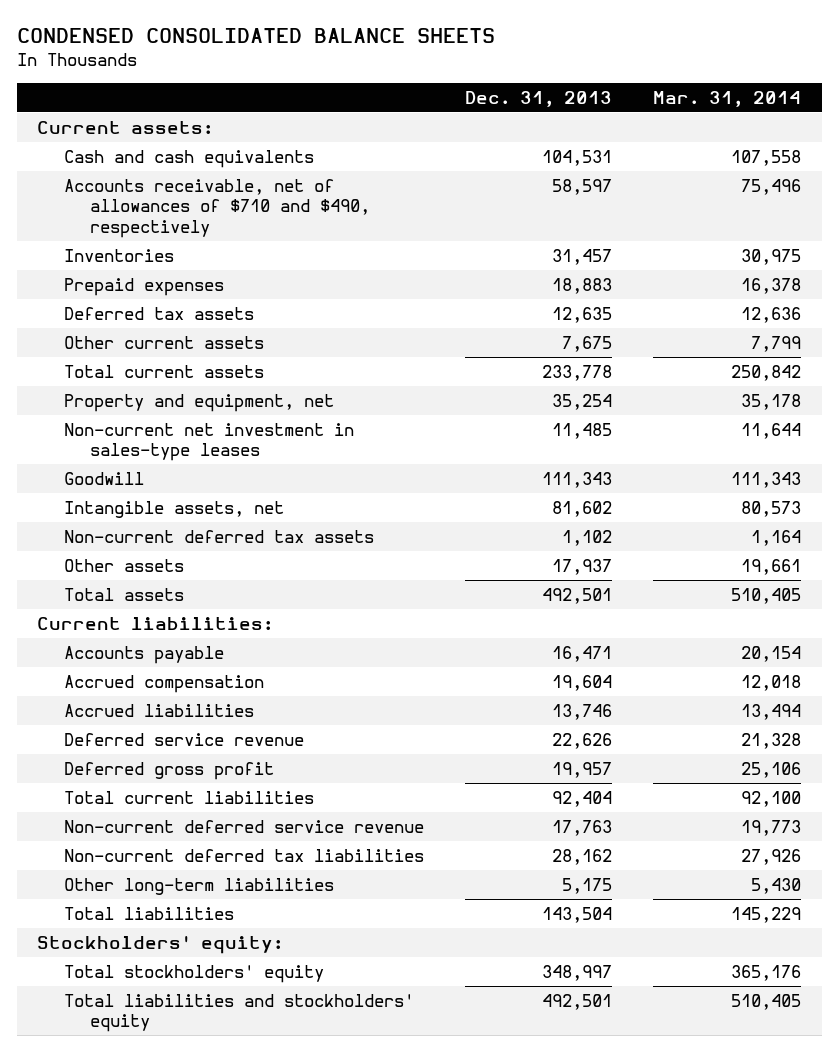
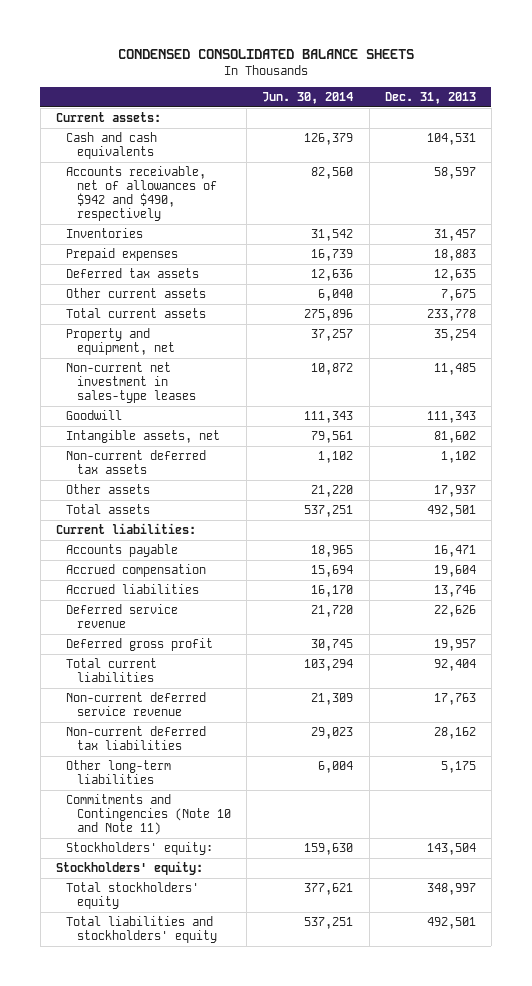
[653,90,802,107] Mar. 31, 2014 -> none
none -> [262,91,354,104] Jun. 30, 2014
[63,178,371,239] Accounts receivable, net of allowances of $710 and $490, respectively -> [66,166,217,222] Accounts receivable, net of allowances of $942 and $490, respectively
none -> [66,794,231,836] Commitments and Contingencies (Note 10 and Note 11)
[63,906,234,920] Total liabilities -> [66,842,214,856] Stockholders' equity:

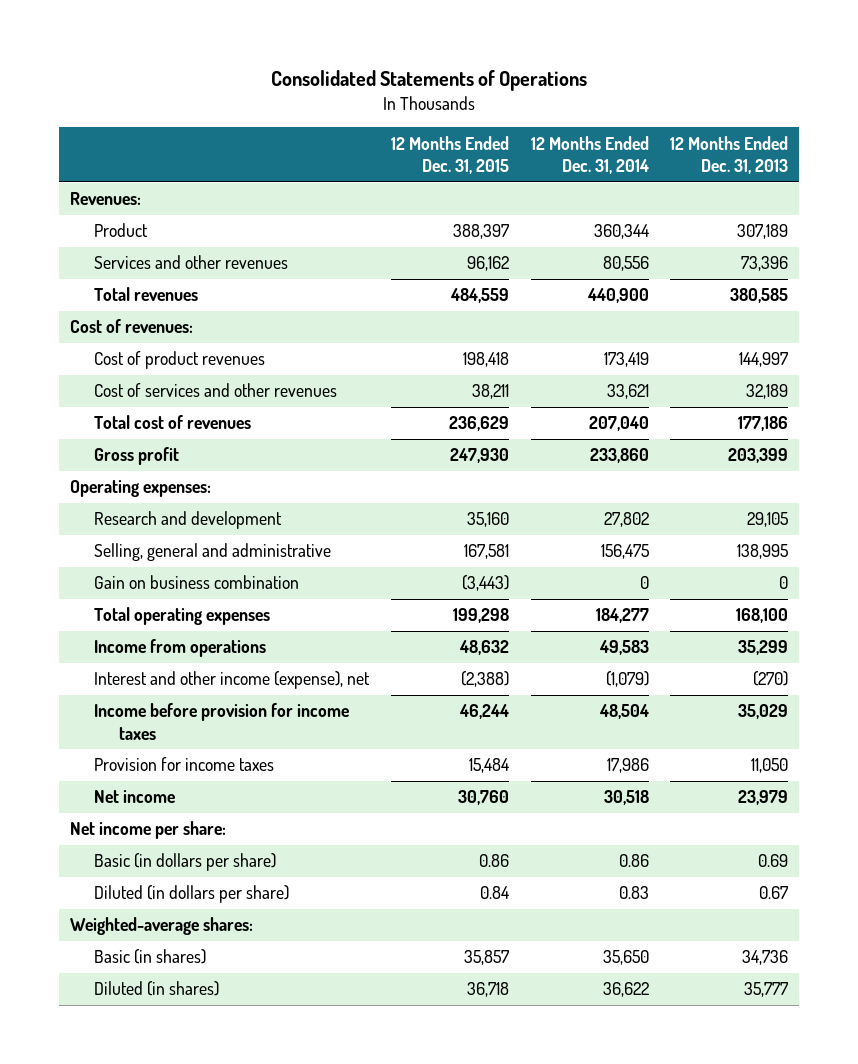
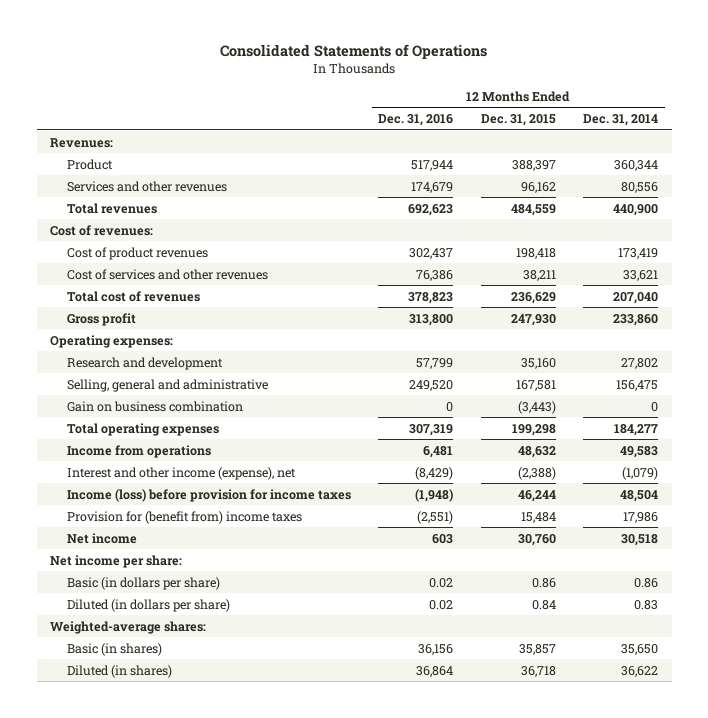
[670,135,789,175] 12 Months Ended Dec. 31, 2013 -> none
none -> [378,114,454,127] Dec. 31, 2016
[94,703,350,740] Income before provision for income taxes -> [67,488,352,502] Income (loss) before provision for income taxes
[94,757,275,772] Provision for income taxes -> [67,510,303,524] Provision for (benefit from) income taxes

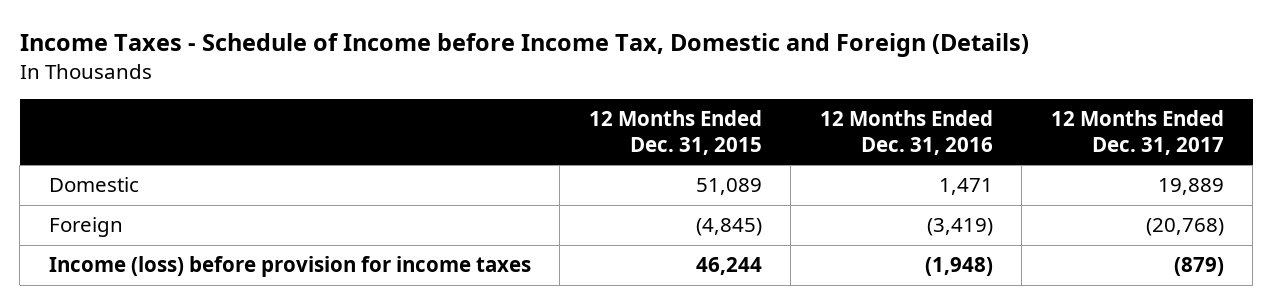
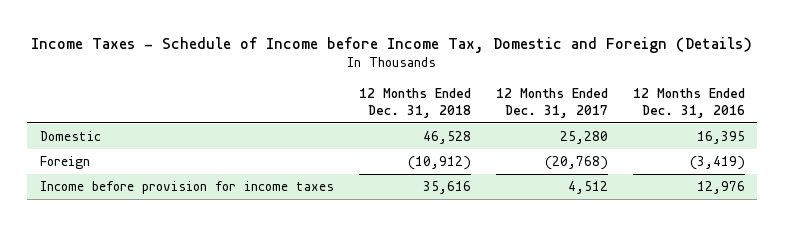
[588,110,762,155] 12 Months Ended Dec. 31, 2015 -> none
none -> [358,88,471,118] 12 Months Ended Dec. 31, 2018
[938,178,993,196] 1,471 -> [696,131,745,145] 16,395
[1157,178,1224,196] 19,889 -> [559,131,608,145] 25,280
[48,256,531,278] Income (loss) before provision for income taxes -> [39,181,334,195] Income before provision for income taxes
[924,257,993,277] (1,948) -> [696,181,745,195] 12,976
[1173,257,1224,277] (879) -> [567,181,608,195] 4,512

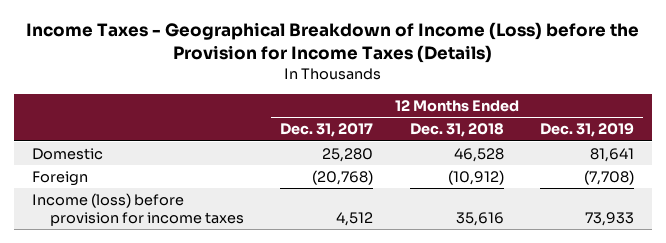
[31,36,753,53] Income Taxes - Schedule of Income before Income Tax, Domestic and Foreign (Details) -> [25,22,639,64] Income Taxes - Geographical Breakdown of Income (Loss) before the Provision for Income Taxes (Details)
[632,88,745,118] 12 Months Ended Dec. 31, 2016 -> none
none -> [540,123,635,138] Dec. 31, 2019
[39,181,334,195] Income before provision for income taxes -> [31,193,245,226] Income (loss) before provision for income taxes

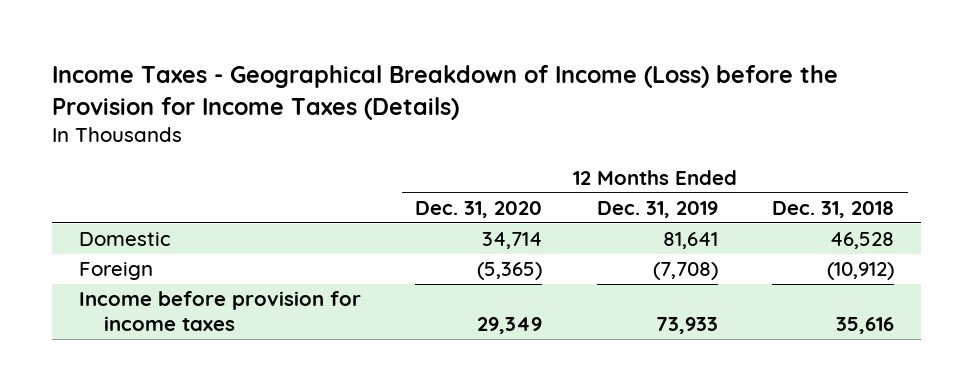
[280,123,374,138] Dec. 31, 2017 -> none
none -> [415,200,543,218] Dec. 31, 2020
[31,193,245,226] Income (loss) before provision for income taxes -> [78,291,361,332] Income before provision for income taxes

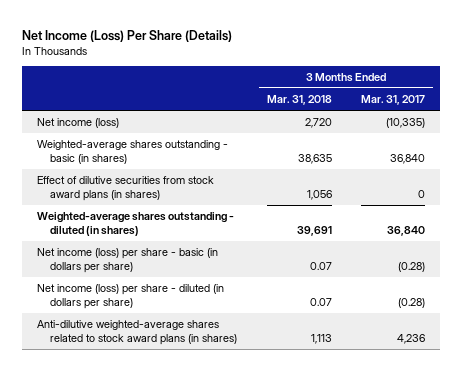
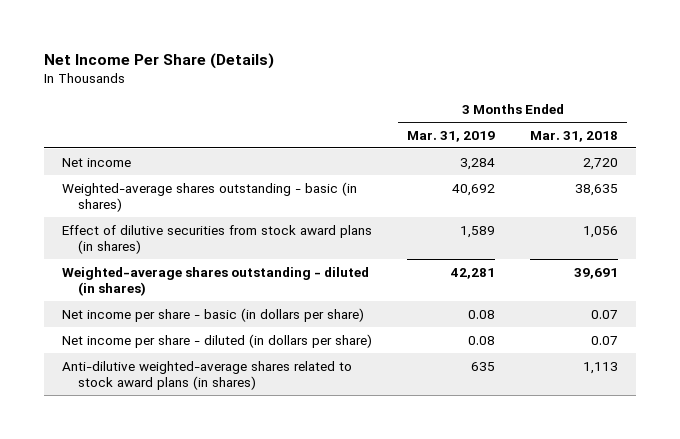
[22,29,233,42] Net Income (Loss) Per Share (Details) -> [43,52,274,69] Net Income Per Share (Details)
[361,95,426,106] Mar. 31, 2017 -> none
none -> [406,130,495,142] Mar. 31, 2019
[37,118,120,129] Net income (loss) -> [61,157,131,167] Net income
[37,248,219,274] Net income (loss) per share - basic (in dollars per share) -> [61,307,364,322] Net income per share - basic (in dollars per share)
[37,284,225,310] Net income (loss) per share - diluted (in dollars per share) -> [61,333,372,348] Net income per share - diluted (in dollars per share)

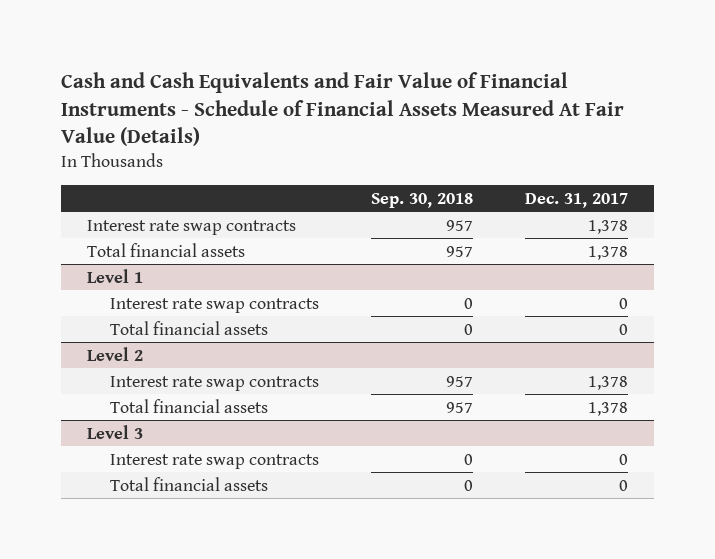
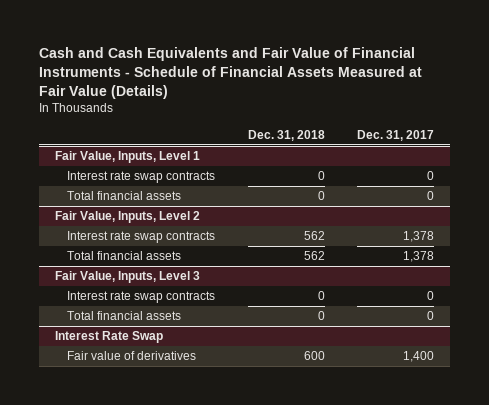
[60,72,624,147] Cash and Cash Equivalents and Fair Value of Financial Instruments - Schedule of Financial Assets Measured At Fair Value (Details) -> [38,46,422,99] Cash and Cash Equivalents and Fair Value of Financial Instruments - Schedule of Financial Assets Measured at Fair Value (Details)
[371,192,474,208] Sep. 30, 2018 -> none
none -> [247,129,325,141] Dec. 31, 2018
[86,219,296,235] Interest rate swap contracts -> none
[86,242,245,257] Total financial assets -> none
[86,268,143,283] Level 1 -> [54,151,200,164] Fair Value, Inputs, Level 1
[86,346,143,361] Level 2 -> [54,211,200,224] Fair Value, Inputs, Level 2
[86,424,143,439] Level 3 -> [54,271,200,284] Fair Value, Inputs, Level 3
none -> [54,331,163,344] Interest Rate Swap
none -> [67,351,197,361] Fair value of derivatives

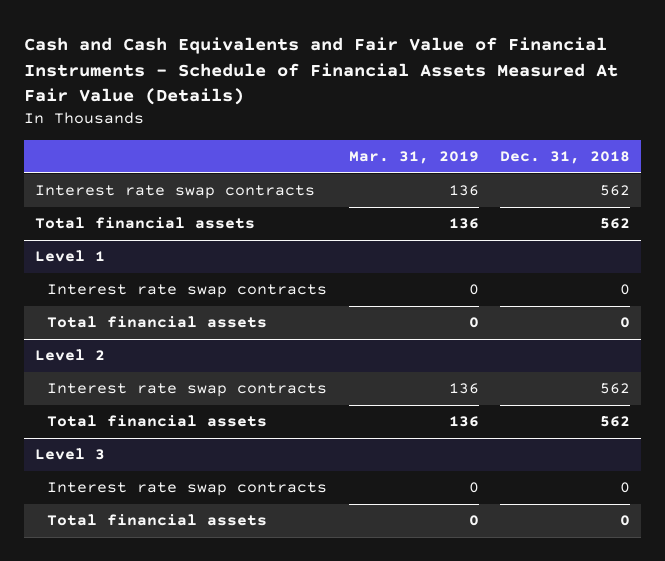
[38,46,422,99] Cash and Cash Equivalents and Fair Value of Financial Instruments - Schedule of Financial Assets Measured at Fair Value (Details) -> [24,36,619,106] Cash and Cash Equivalents and Fair Value of Financial Instruments - Schedule of Financial Assets Measured At Fair Value (Details)
[356,129,434,141] Dec. 31, 2017 -> none
none -> [348,151,479,165] Mar. 31, 2019
none -> [35,185,316,200] Interest rate swap contracts
none -> [35,217,256,230] Total financial assets
[54,151,200,164] Fair Value, Inputs, Level 1 -> [35,250,106,263] Level 1
[54,211,200,224] Fair Value, Inputs, Level 2 -> [35,349,106,362] Level 2
[54,271,200,284] Fair Value, Inputs, Level 3 -> [35,448,106,461] Level 3
[54,331,163,344] Interest Rate Swap -> none
[67,351,197,361] Fair value of derivatives -> none

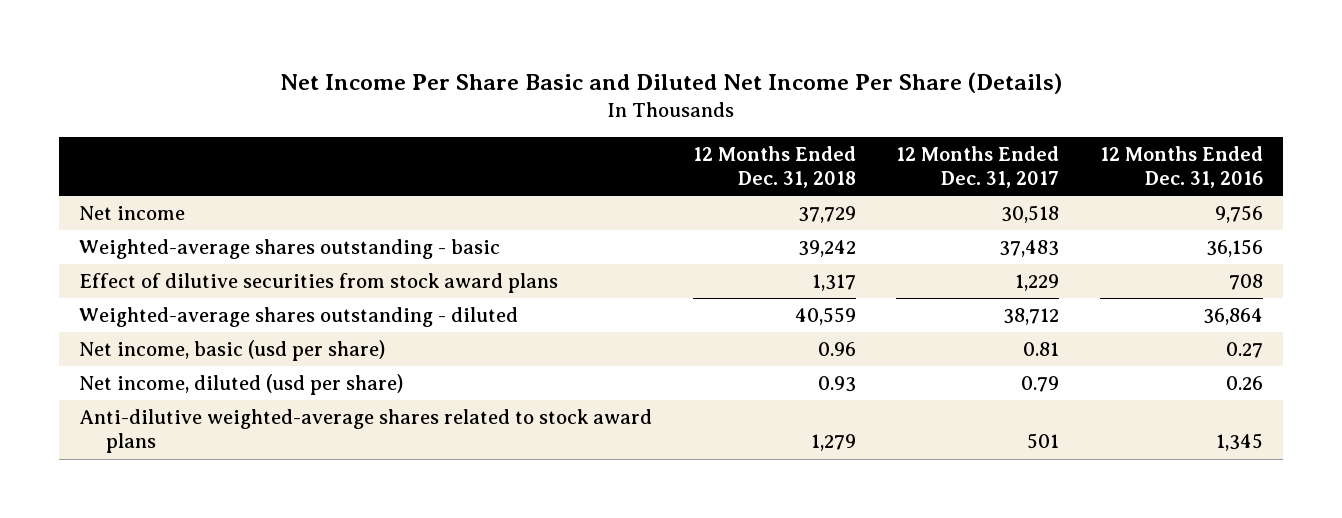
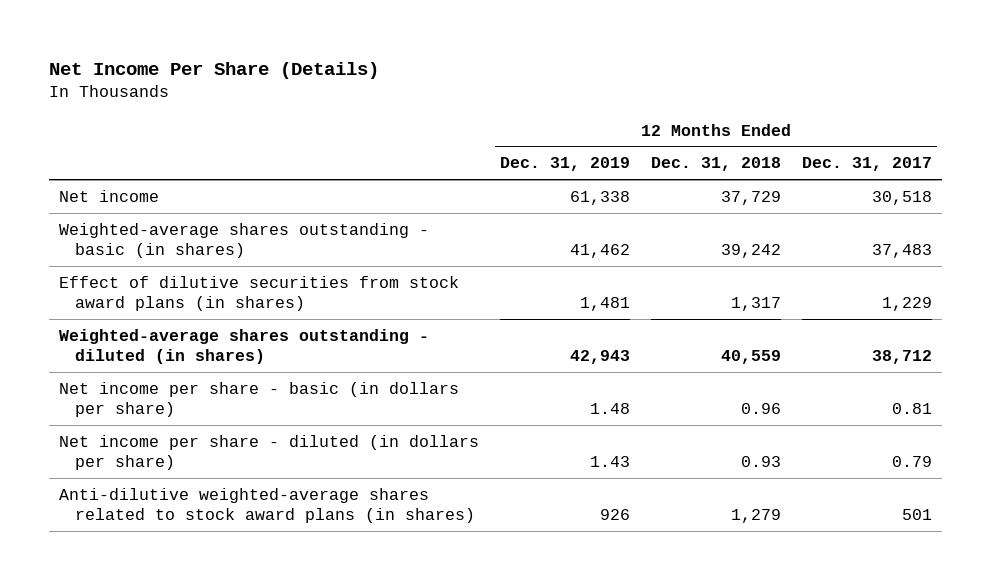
[280,71,1063,94] Net Income Per Share Basic and Diluted Net Income Per Share (Details) -> [48,61,379,79] Net Income Per Share (Details)
[1099,145,1263,188] 12 Months Ended Dec. 31, 2016 -> none
none -> [500,157,631,172] Dec. 31, 2019
[79,239,501,260] Weighted-average shares outstanding - basic -> [59,222,430,258] Weighted-average shares outstanding - basic (in shares)
[79,273,559,294] Effect of dilutive securities from stock award plans -> [59,275,460,311] Effect of dilutive securities from stock award plans (in shares)
[79,307,519,328] Weighted-average shares outstanding - diluted -> [59,328,430,364] Weighted-average shares outstanding - diluted (in shares)
[79,340,386,362] Net income, basic (usd per share) -> [59,381,460,417] Net income per share - basic (in dollars per share)
[79,374,404,396] Net income, diluted (usd per share) -> [59,434,480,470] Net income per share - diluted (in dollars per share)
[79,409,653,454] Anti-dilutive weighted-average shares related to stock award plans -> [59,487,476,523] Anti-dilutive weighted-average shares related to stock award plans (in shares)

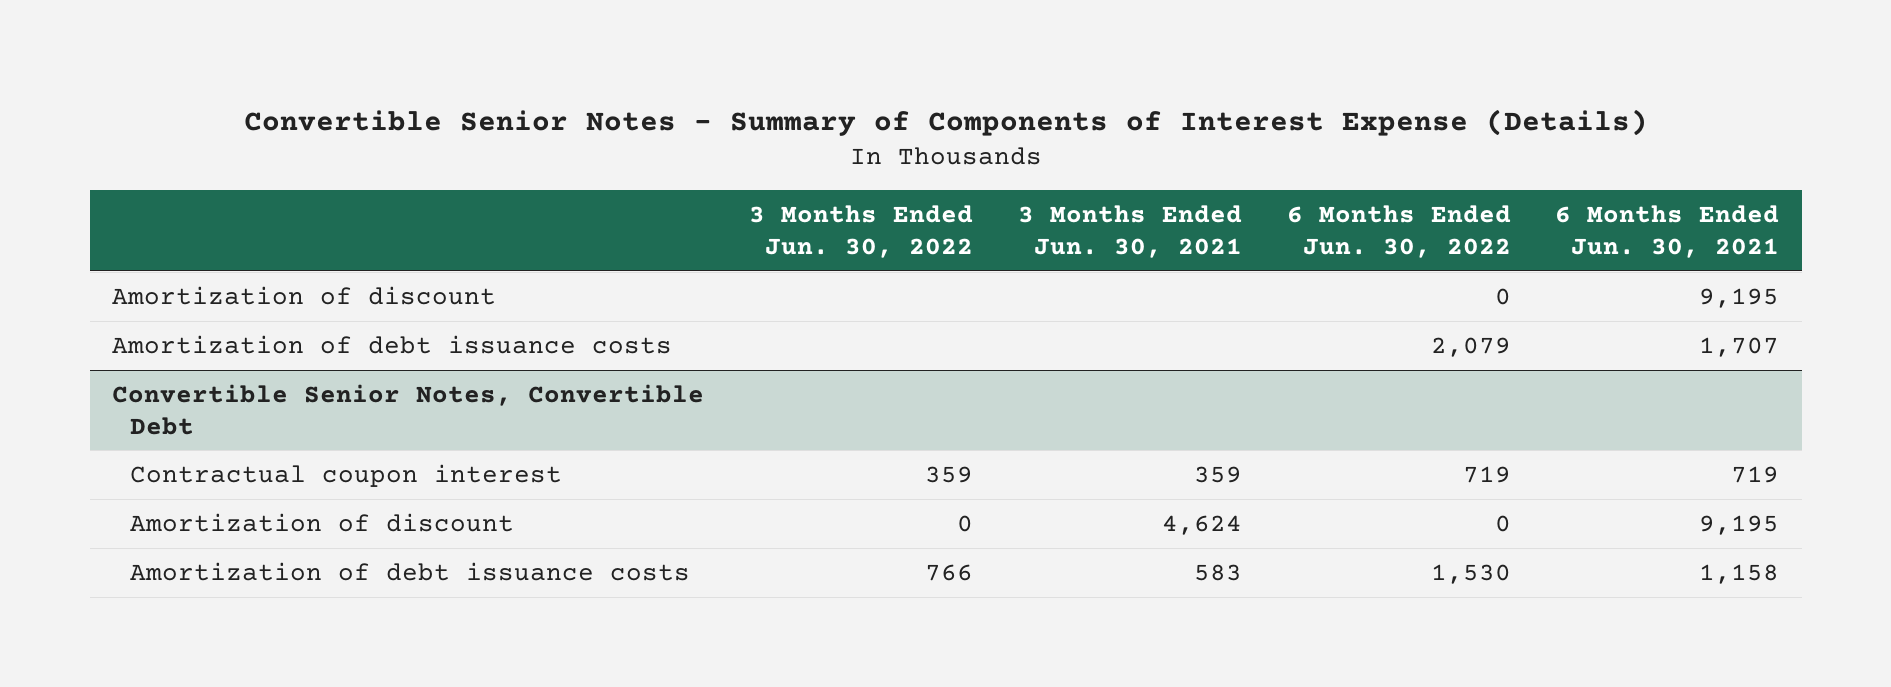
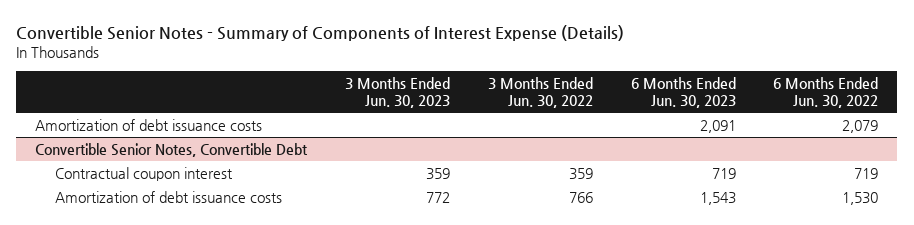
[1017,205,1242,258] 3 Months Ended Jun. 30, 2021 -> none
[1555,205,1780,258] 6 Months Ended Jun. 30, 2021 -> none
none -> [345,77,451,108] 3 Months Ended Jun. 30, 2023
none -> [630,77,736,108] 6 Months Ended Jun. 30, 2023
[111,285,496,305] Amortization of discount -> none
[130,512,515,532] Amortization of discount -> none

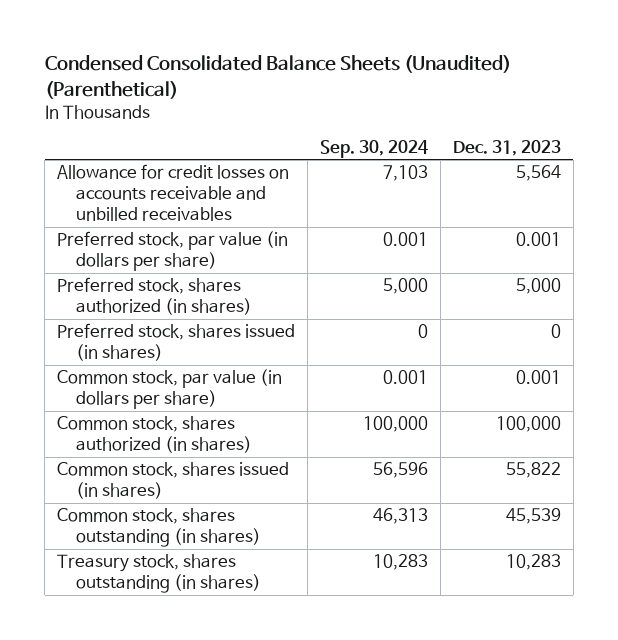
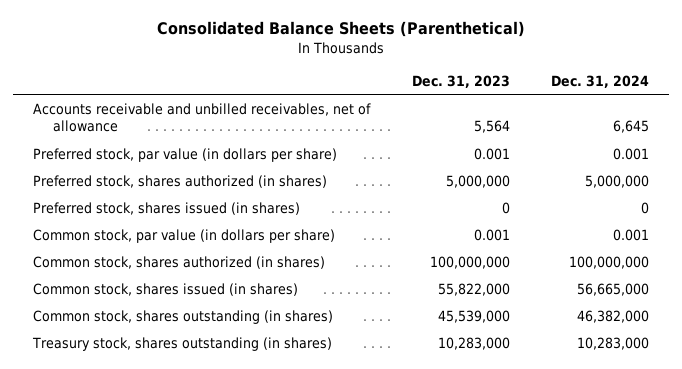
[44,55,511,99] Condensed Consolidated Balance Sheets (Unaudited) (Parenthetical) -> [157,21,526,38] Consolidated Balance Sheets (Parenthetical)
[319,139,428,158] Sep. 30, 2024 -> none
none -> [550,74,649,88] Dec. 31, 2024
[57,164,290,222] Allowance for credit losses on accounts receivable and unbilled receivables -> [33,102,372,132] Accounts receivable and unbilled receivables, net of allowance
[515,278,561,295] 5,000 -> [445,174,510,188] 5,000,000
[495,416,561,433] 100,000 -> [429,255,510,269] 100,000,000
[505,462,561,479] 55,822 -> [437,282,510,296] 55,822,000
[505,508,561,525] 45,539 -> [437,309,510,323] 45,539,000
[505,554,561,571] 10,283 -> [437,336,510,350] 10,283,000

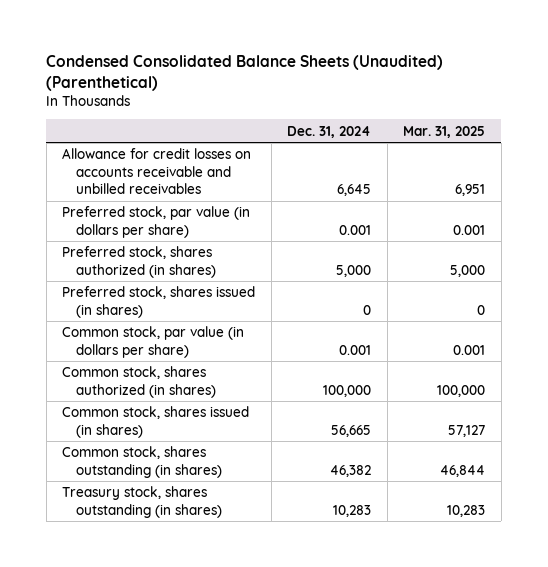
[157,21,526,38] Consolidated Balance Sheets (Parenthetical) -> [46,55,444,91] Condensed Consolidated Balance Sheets (Unaudited) (Parenthetical)
[411,74,510,88] Dec. 31, 2023 -> none
none -> [403,125,486,138] Mar. 31, 2025
[33,102,372,132] Accounts receivable and unbilled receivables, net of allowance -> [62,148,252,194] Allowance for credit losses on accounts receivable and unbilled receivables
[584,174,649,188] 5,000,000 -> [336,264,372,277] 5,000
[568,255,649,269] 100,000,000 -> [323,384,372,397] 100,000
[576,282,649,296] 56,665,000 -> [331,424,372,437] 56,665
[576,309,649,323] 46,382,000 -> [330,464,372,477] 46,382
[576,336,649,350] 10,283,000 -> [333,504,372,517] 10,283

